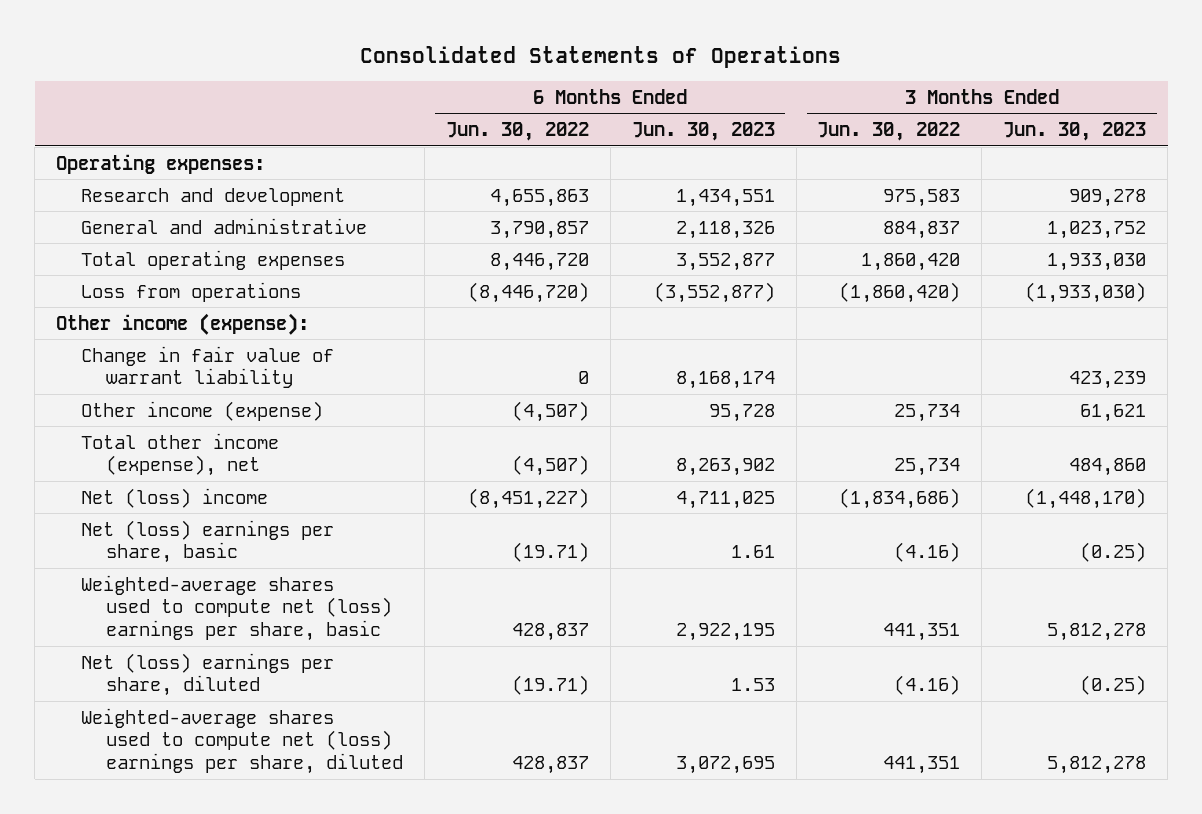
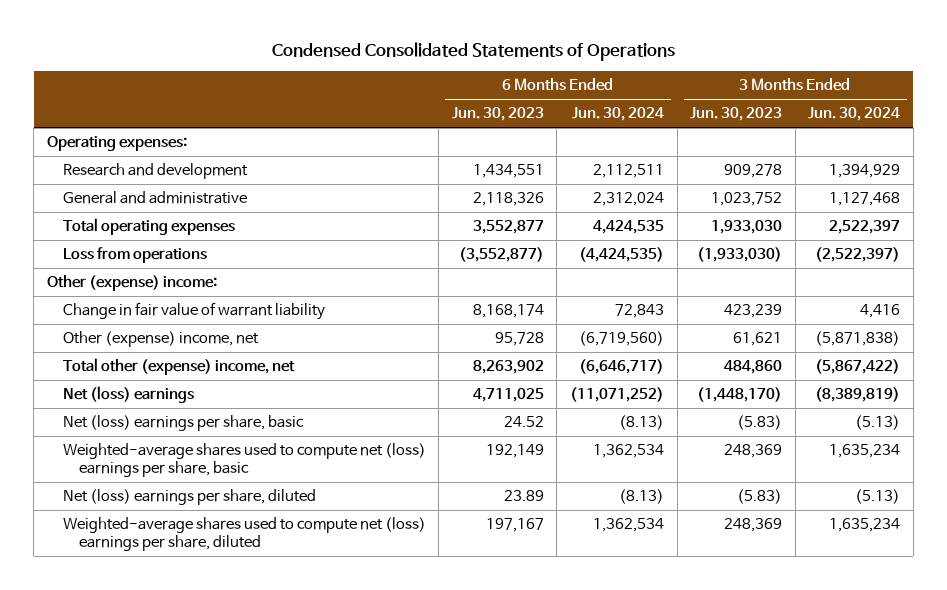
[360,46,842,69] Consolidated Statements of Operations -> [271,42,675,62] Condensed Consolidated Statements of Operations
[445,122,589,142] Jun. 30, 2022 -> none
[817,122,961,142] Jun. 30, 2022 -> none
none -> [571,107,664,122] Jun. 30, 2024
none -> [808,107,901,122] Jun. 30, 2024
[56,312,310,335] Other income (expense): -> [46,275,217,292] Other (expense) income:
[81,400,324,421] Other income (expense) -> [62,331,259,348] Other (expense) income, net
[81,432,280,477] Total other income (expense), net -> [62,358,295,376] Total other (expense) income, net
[81,487,269,508] Net (loss) income -> [62,386,194,404] Net (loss) earnings
[730,545,775,559] 1.61 -> [503,416,544,428] 24.52
[1080,542,1147,563] (0.25) -> [737,415,783,431] (5.83)
[675,623,775,642] 2,922,195 -> [485,444,544,459] 192,149
[1047,623,1147,642] 5,812,278 -> [724,444,783,459] 248,369
[730,678,775,692] 1.53 -> [503,490,544,502] 23.89
[1080,675,1147,696] (0.25) -> [737,489,783,505] (5.83)
[675,756,775,775] 3,072,695 -> [485,518,544,533] 197,167
[1047,756,1147,775] 5,812,278 -> [724,518,783,533] 248,369

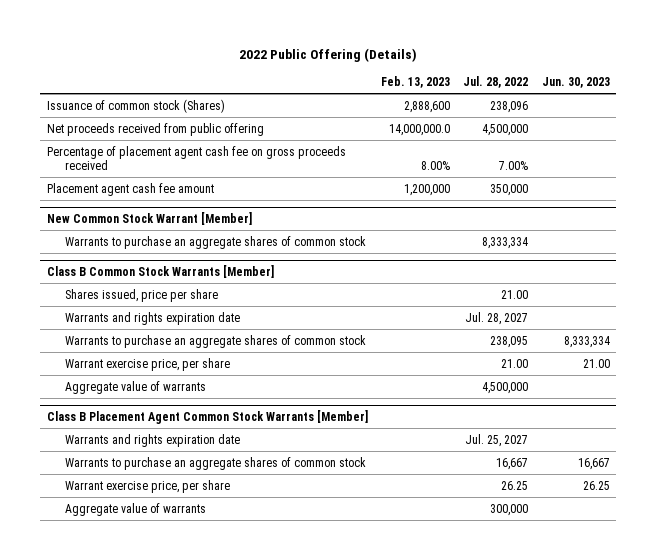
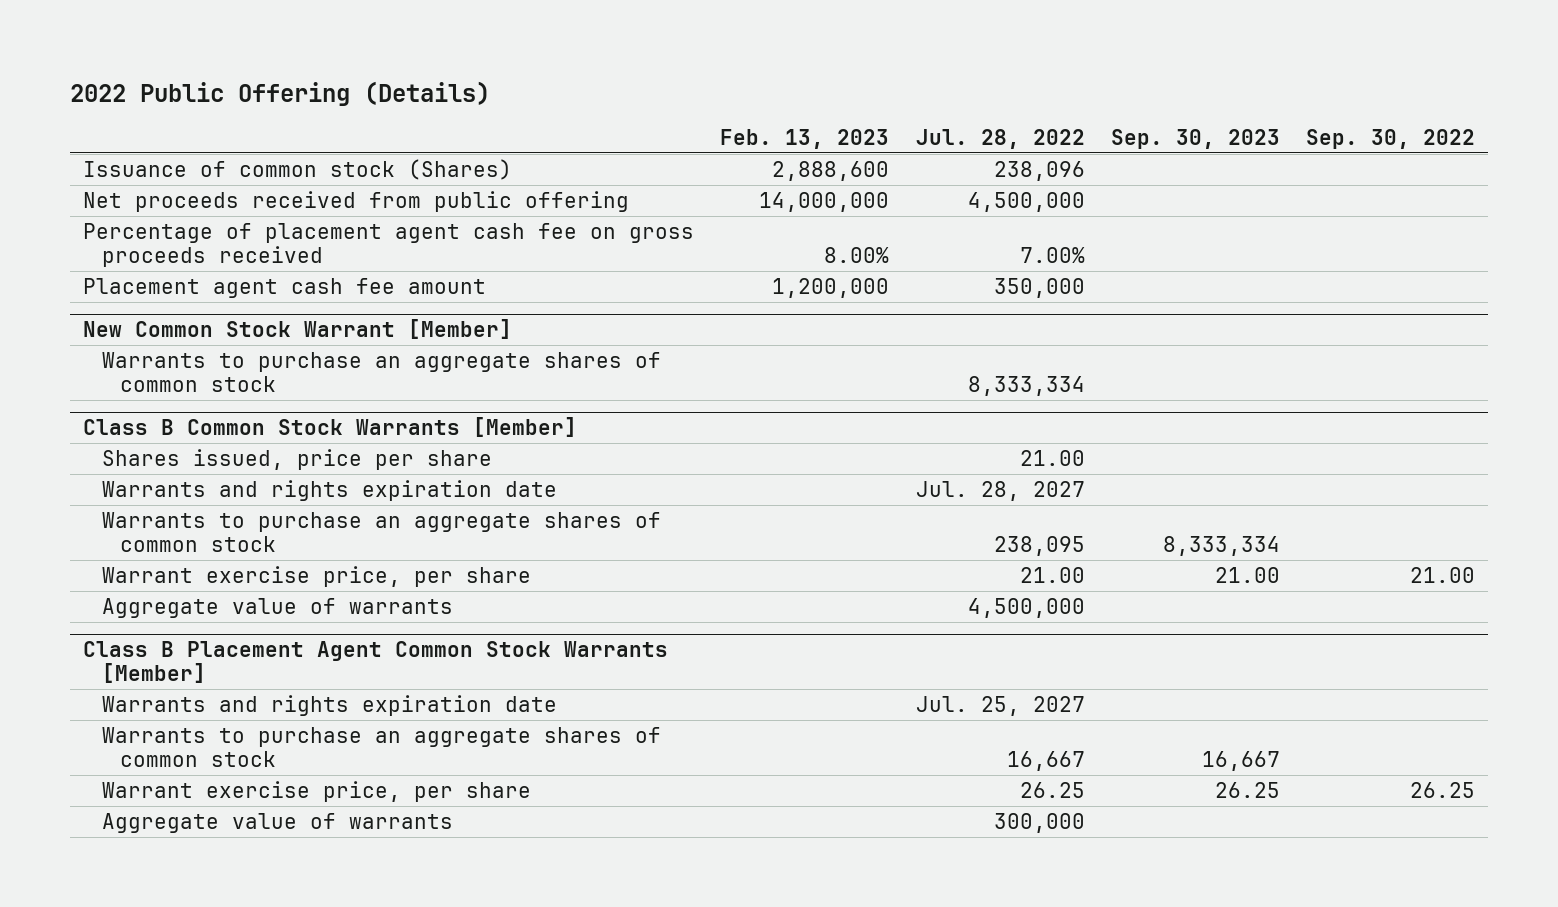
[541,77,610,89] Jun. 30, 2023 -> none
none -> [1110,128,1280,149] Sep. 30, 2023
none -> [1306,128,1476,149] Sep. 30, 2022
[389,123,451,136] 14,000,000.0 -> [759,191,890,212] 14,000,000

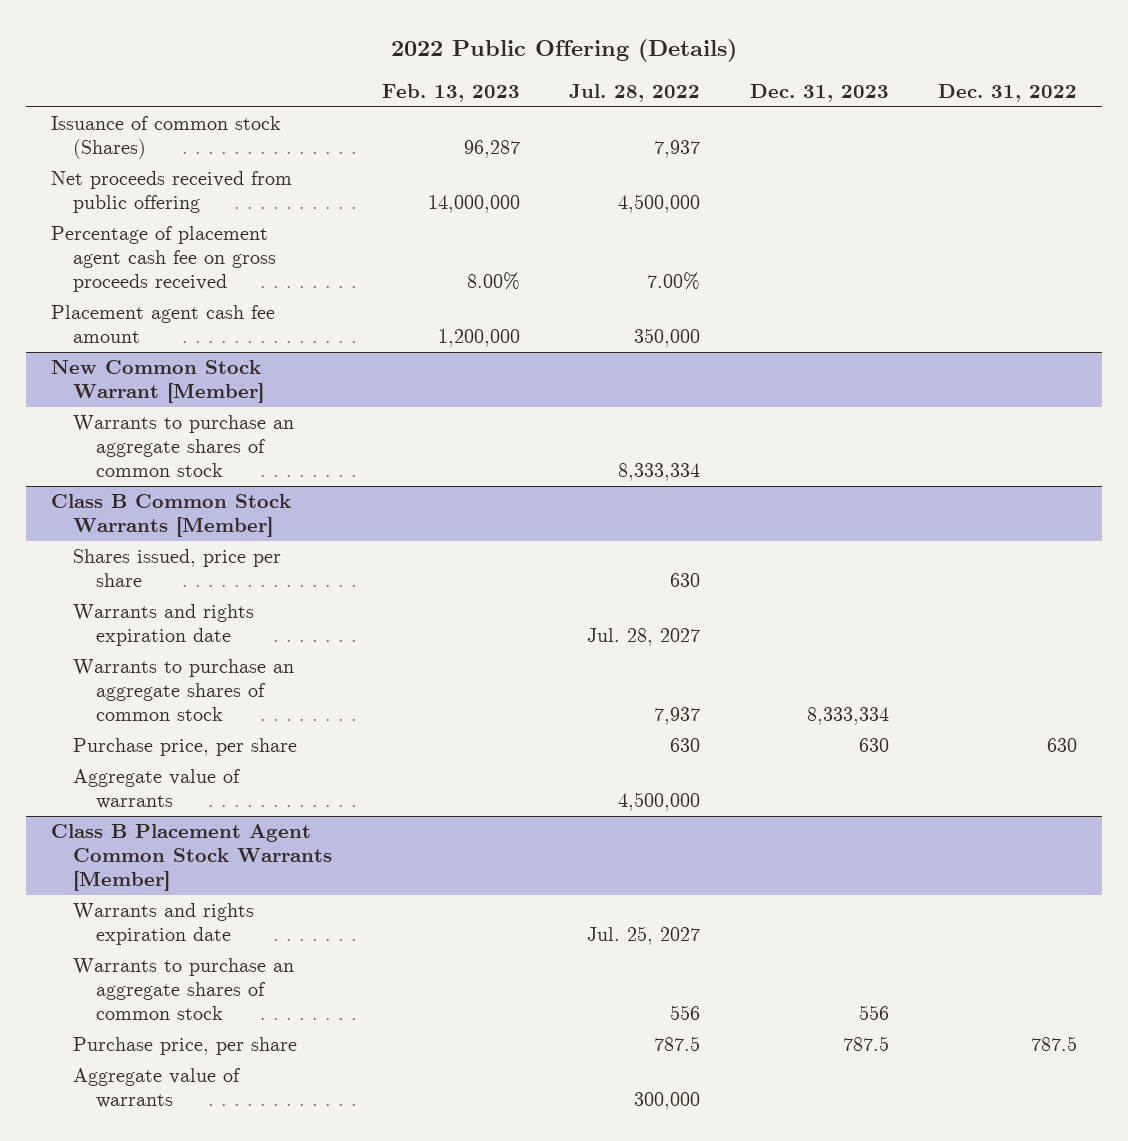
[1110,128,1280,149] Sep. 30, 2023 -> none
[1306,128,1476,149] Sep. 30, 2022 -> none
none -> [749,83,889,102] Dec. 31, 2023
none -> [938,83,1078,102] Dec. 31, 2022
[772,160,890,181] 2,888,600 -> [463,140,520,159] 96,287
[993,160,1085,181] 238,096 -> [654,140,701,159] 7,937
[1019,449,1085,466] 21.00 -> [670,573,701,588] 630
[993,535,1085,556] 238,095 -> [654,707,701,726] 7,937
[101,565,531,587] Warrant exercise price, per share -> [73,738,298,757] Purchase price, per share
[1019,566,1085,583] 21.00 -> [670,738,701,753] 630
[1006,750,1085,771] 16,667 -> [670,1005,701,1021] 556
[101,780,531,802] Warrant exercise price, per share -> [73,1037,298,1056] Purchase price, per share
[1019,781,1085,798] 26.25 -> [654,1036,701,1052] 787.5

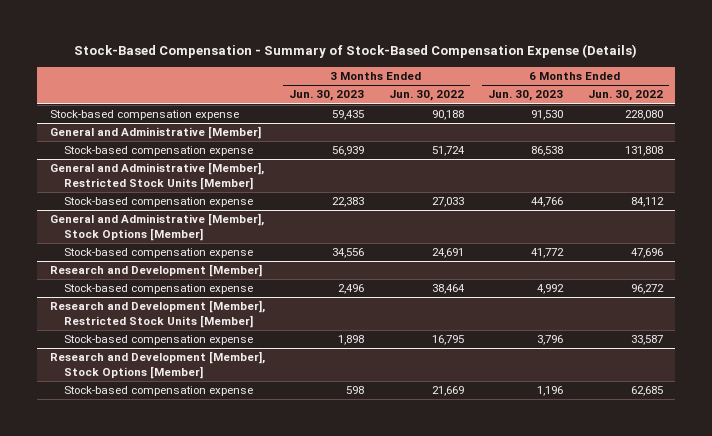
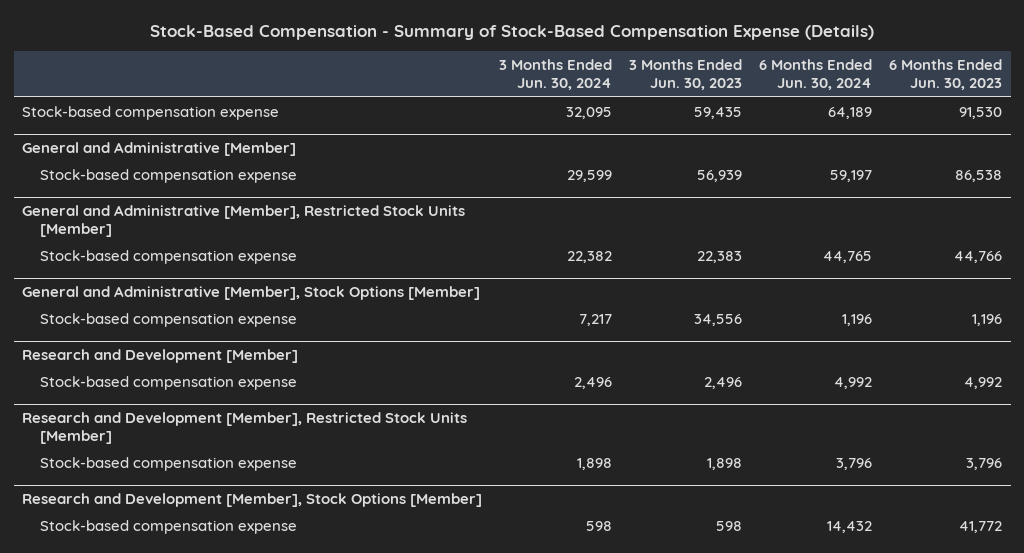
[388,90,464,102] Jun. 30, 2022 -> none
[587,90,663,102] Jun. 30, 2022 -> none
none -> [499,59,613,91] 3 Months Ended Jun. 30, 2024
none -> [759,59,873,91] 6 Months Ended Jun. 30, 2024
[531,248,565,259] 41,772 -> [972,313,1003,326] 1,196
[537,386,564,397] 1,196 -> [959,520,1003,533] 41,772

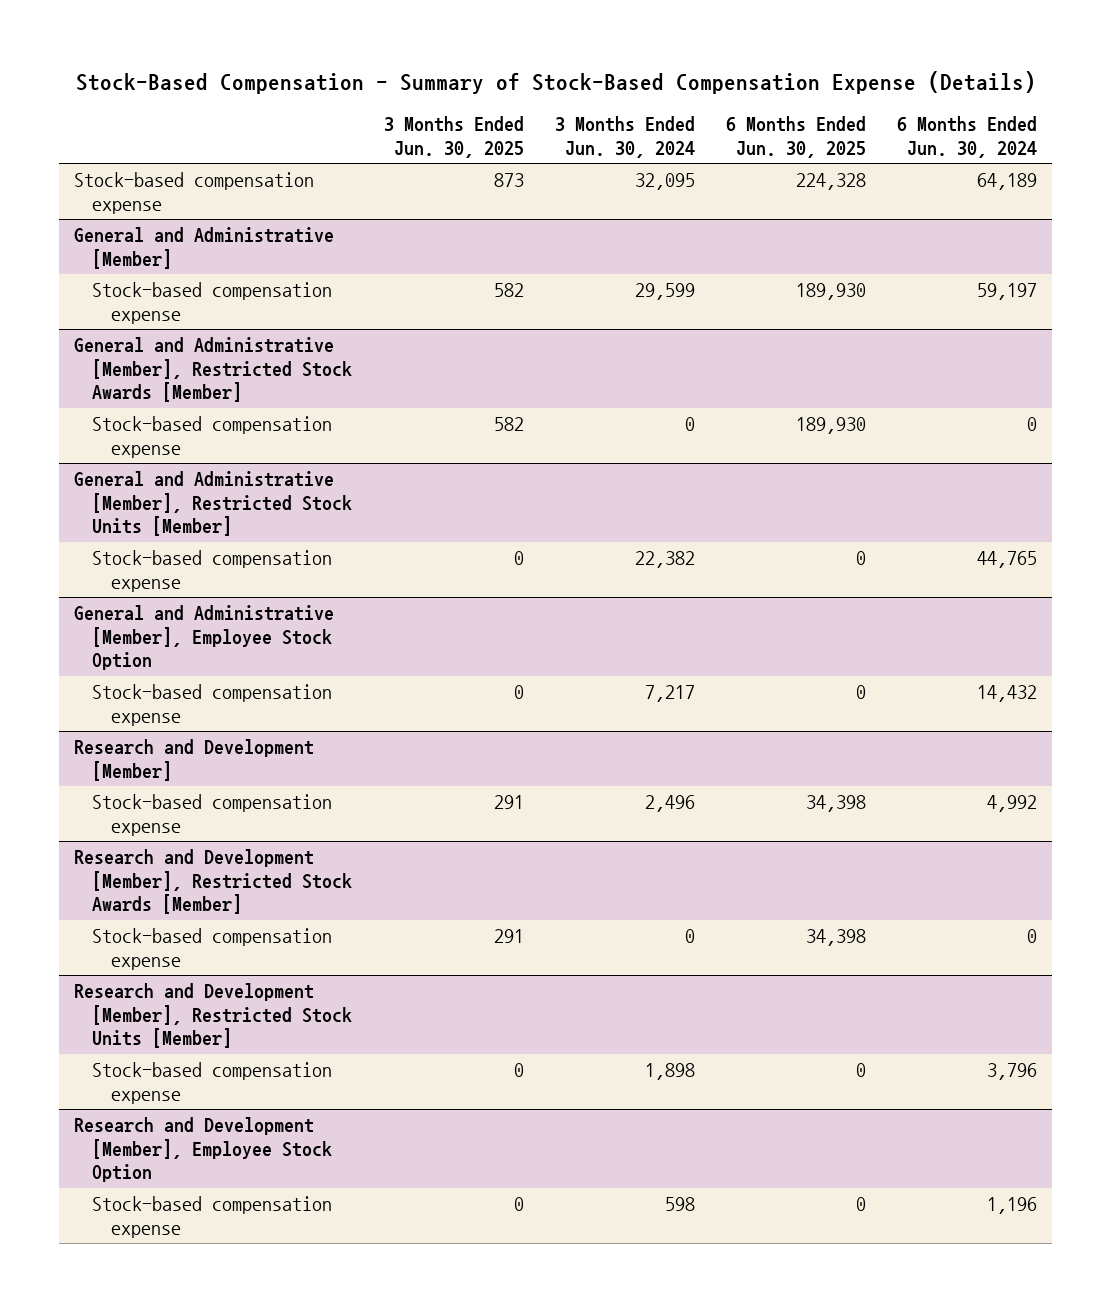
[629,59,743,91] 3 Months Ended Jun. 30, 2023 -> none
[889,59,1003,91] 6 Months Ended Jun. 30, 2023 -> none
none -> [383,116,524,158] 3 Months Ended Jun. 30, 2025
none -> [725,116,866,158] 6 Months Ended Jun. 30, 2025
none -> [74,337,353,403] General and Administrative [Member], Restricted Stock Awards [Member]
none -> [92,416,333,458] Stock-based compensation expense
[22,285,481,300] General and Administrative [Member], Stock Options [Member] -> [74,605,335,671] General and Administrative [Member], Employee Stock Option
[842,313,873,326] 1,196 -> [976,685,1037,703] 14,432
none -> [74,849,353,915] Research and Development [Member], Restricted Stock Awards [Member]
none -> [92,928,333,970] Stock-based compensation expense
[22,492,483,507] Research and Development [Member], Stock Options [Member] -> [74,1117,333,1183] Research and Development [Member], Employee Stock Option
[827,520,873,533] 14,432 -> [986,1197,1037,1215] 1,196

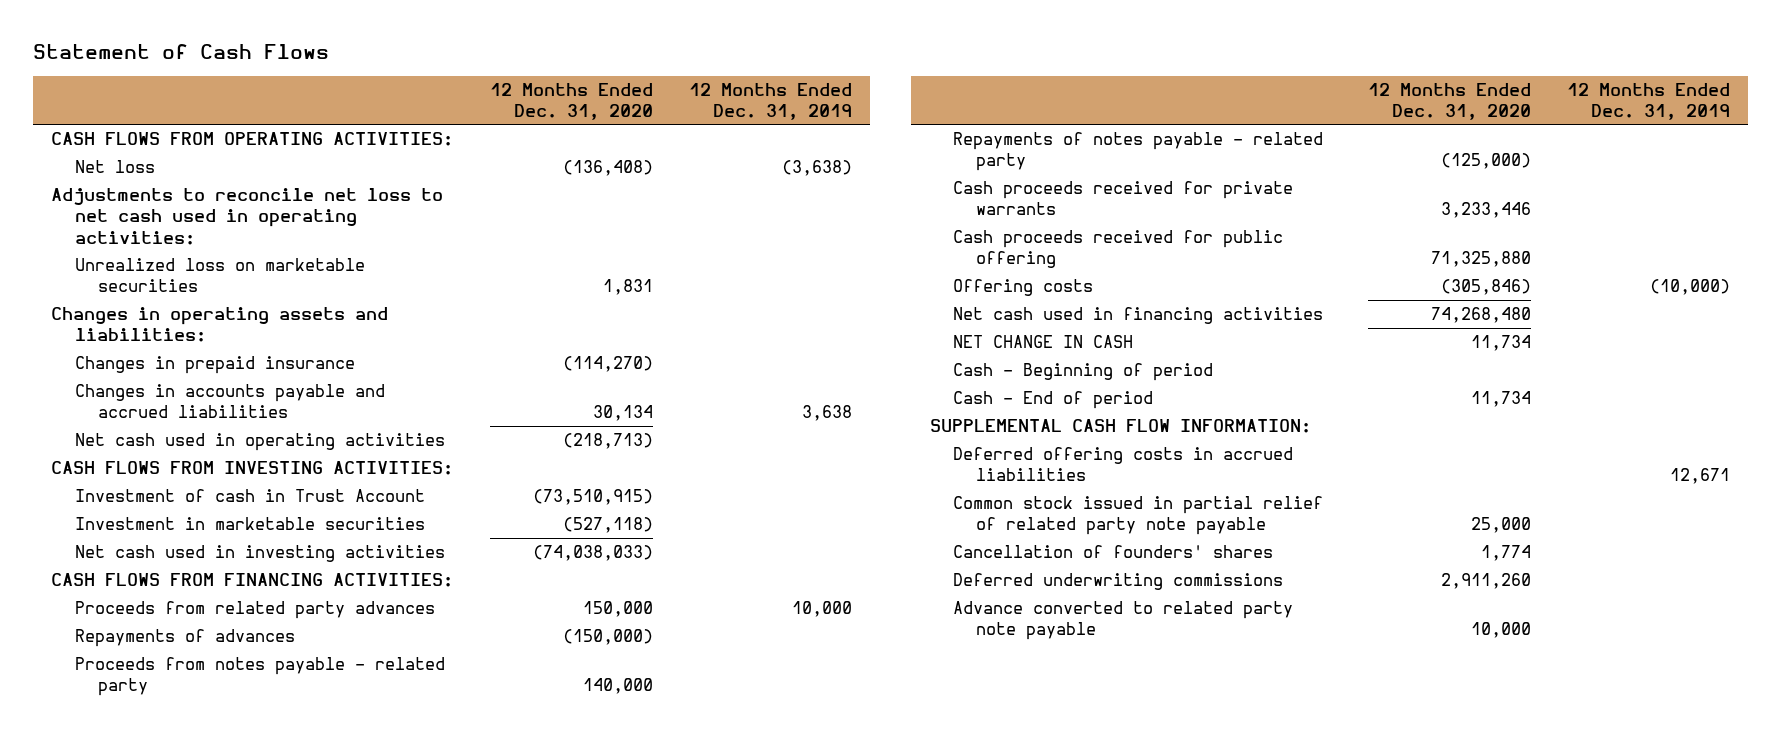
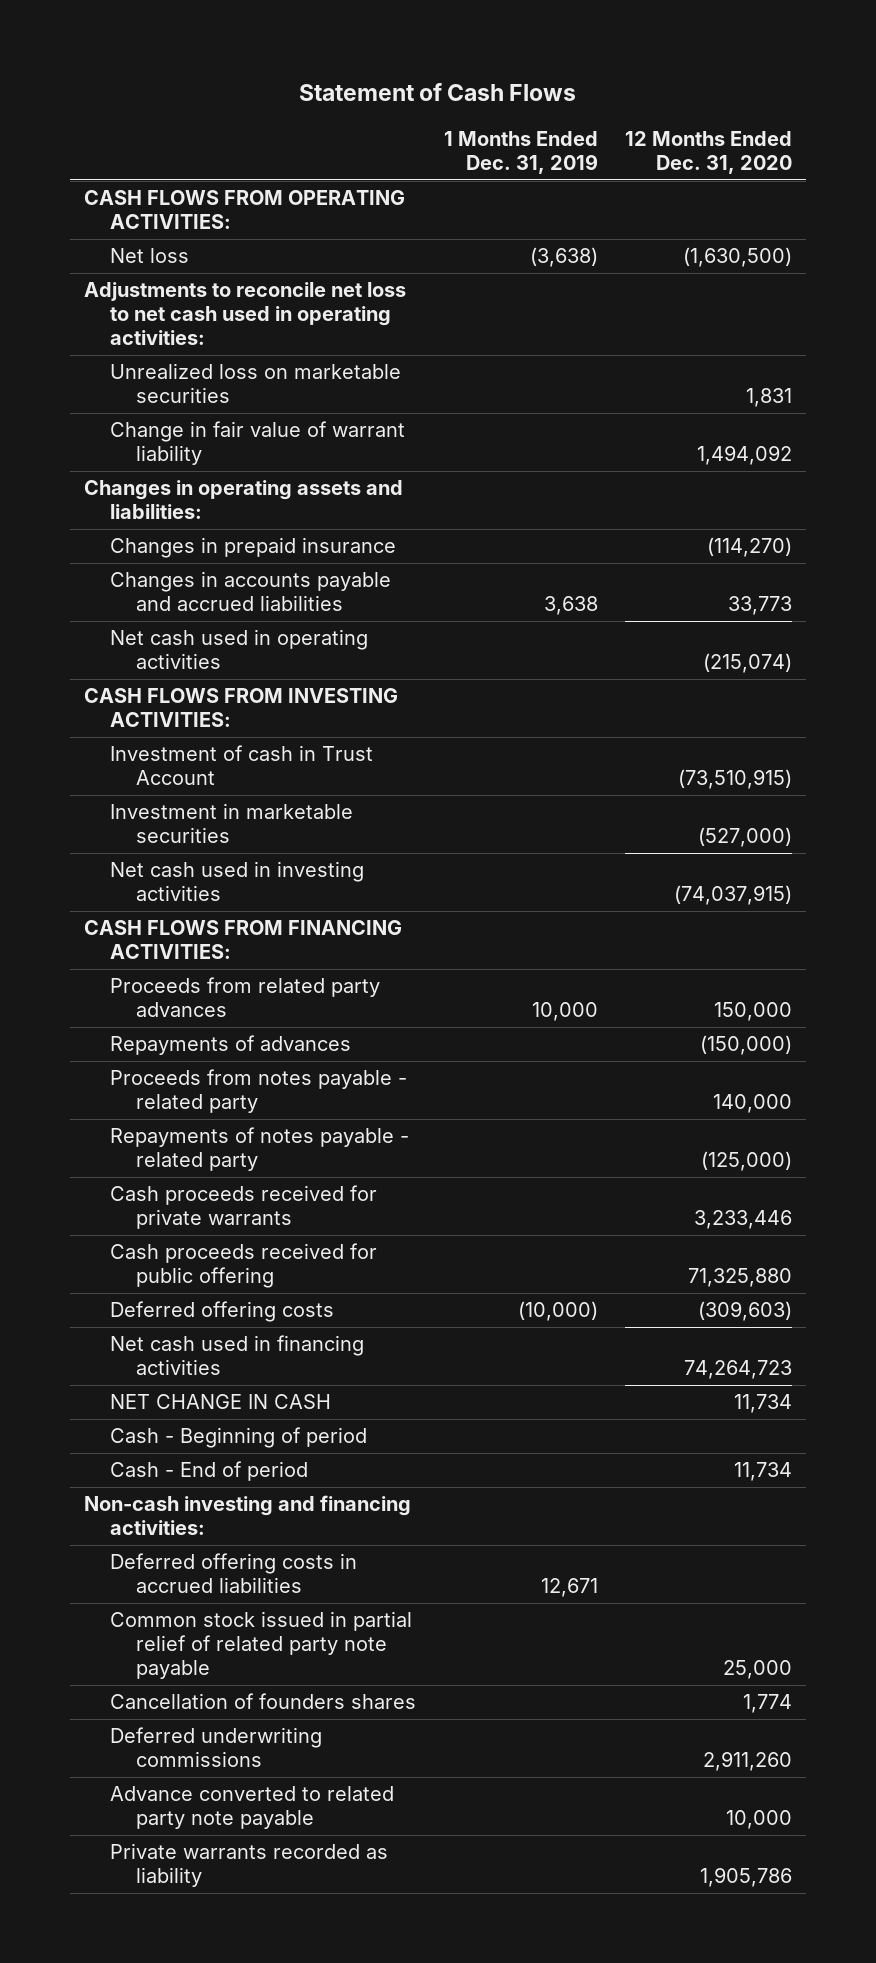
[688,82,852,120] 12 Months Ended Dec. 31, 2019 -> none
none -> [443,130,598,174] 1 Months Ended Dec. 31, 2019
[562,160,653,177] (136,408) -> [683,247,793,268] (1,630,500)
none -> [110,421,406,466] Change in fair value of warrant liability
[592,405,653,422] 30,134 -> [728,596,793,616] 33,773
[562,433,653,450] (218,713) -> [703,653,793,674] (215,074)
[562,517,653,534] (527,118) -> [698,827,793,848] (527,000)
[532,545,653,562] (74,038,033) -> [674,885,793,906] (74,037,915)
[952,279,1093,297] Offering costs -> [110,1301,335,1323] Deferred offering costs
[1440,279,1531,296] (305,846) -> [698,1301,793,1322] (309,603)
[1430,307,1531,324] 74,268,480 -> [684,1360,793,1380] 74,264,723
[929,419,1311,434] SUPPLEMENTAL CASH FLOW INFORMATION: -> none
none -> [83,1495,411,1536] Non-cash investing and financing activities:
[952,545,1273,559] Cancellation of founders' shares -> [110,1693,417,1710] Cancellation of founders shares
none -> [110,1843,389,1888] Private warrants recorded as liability

